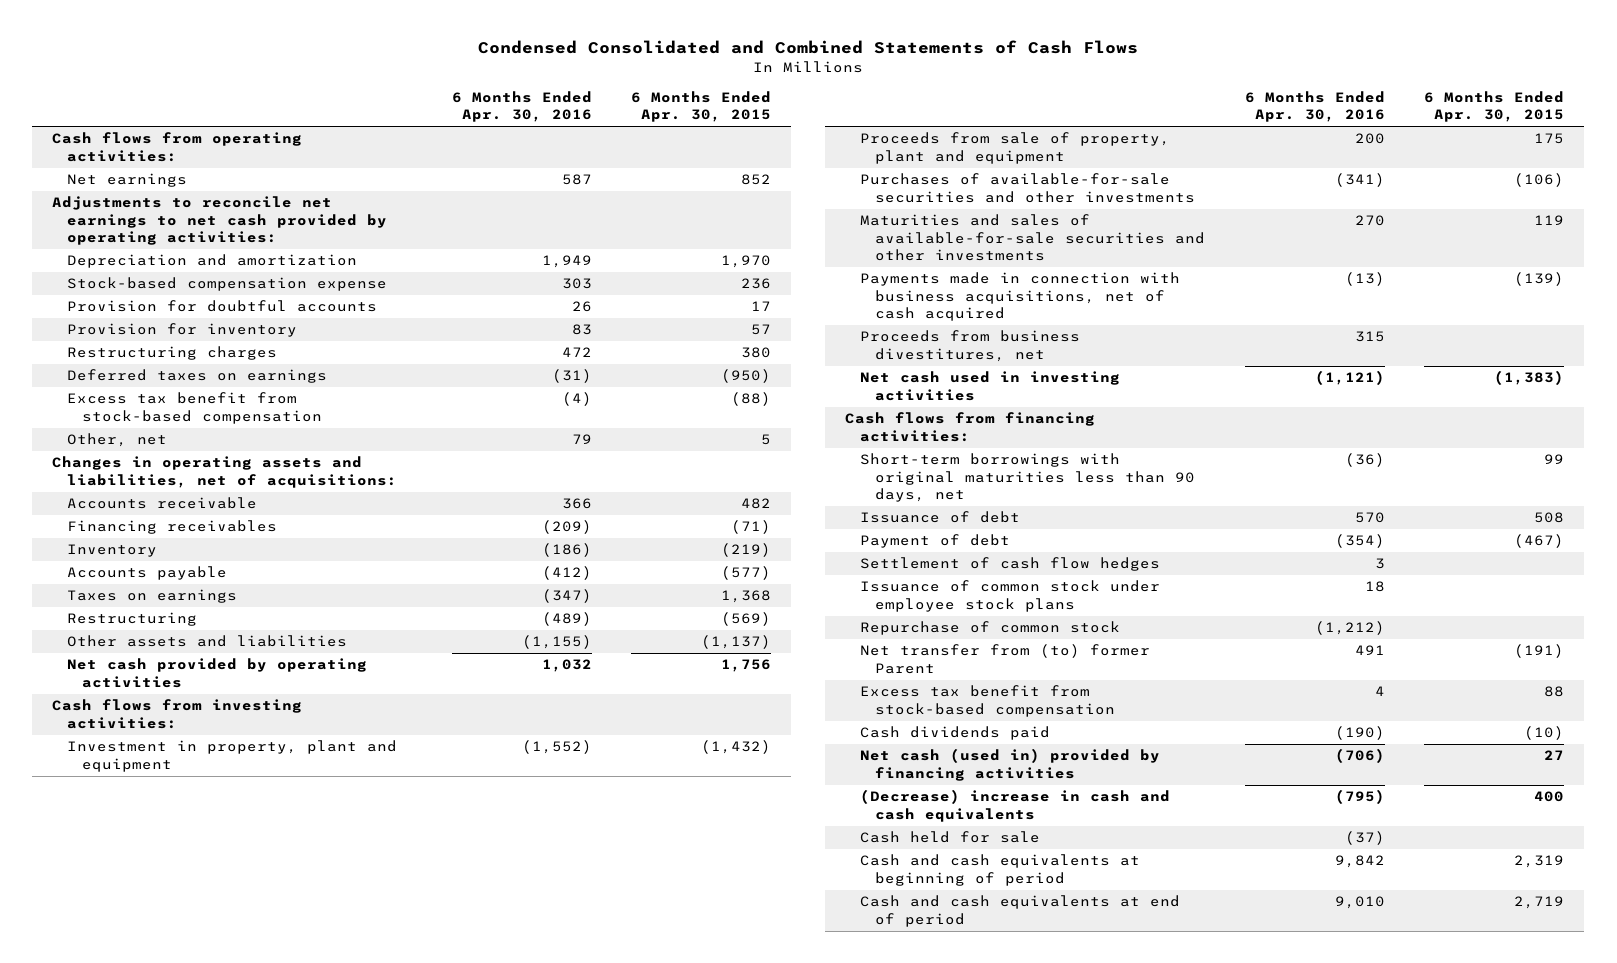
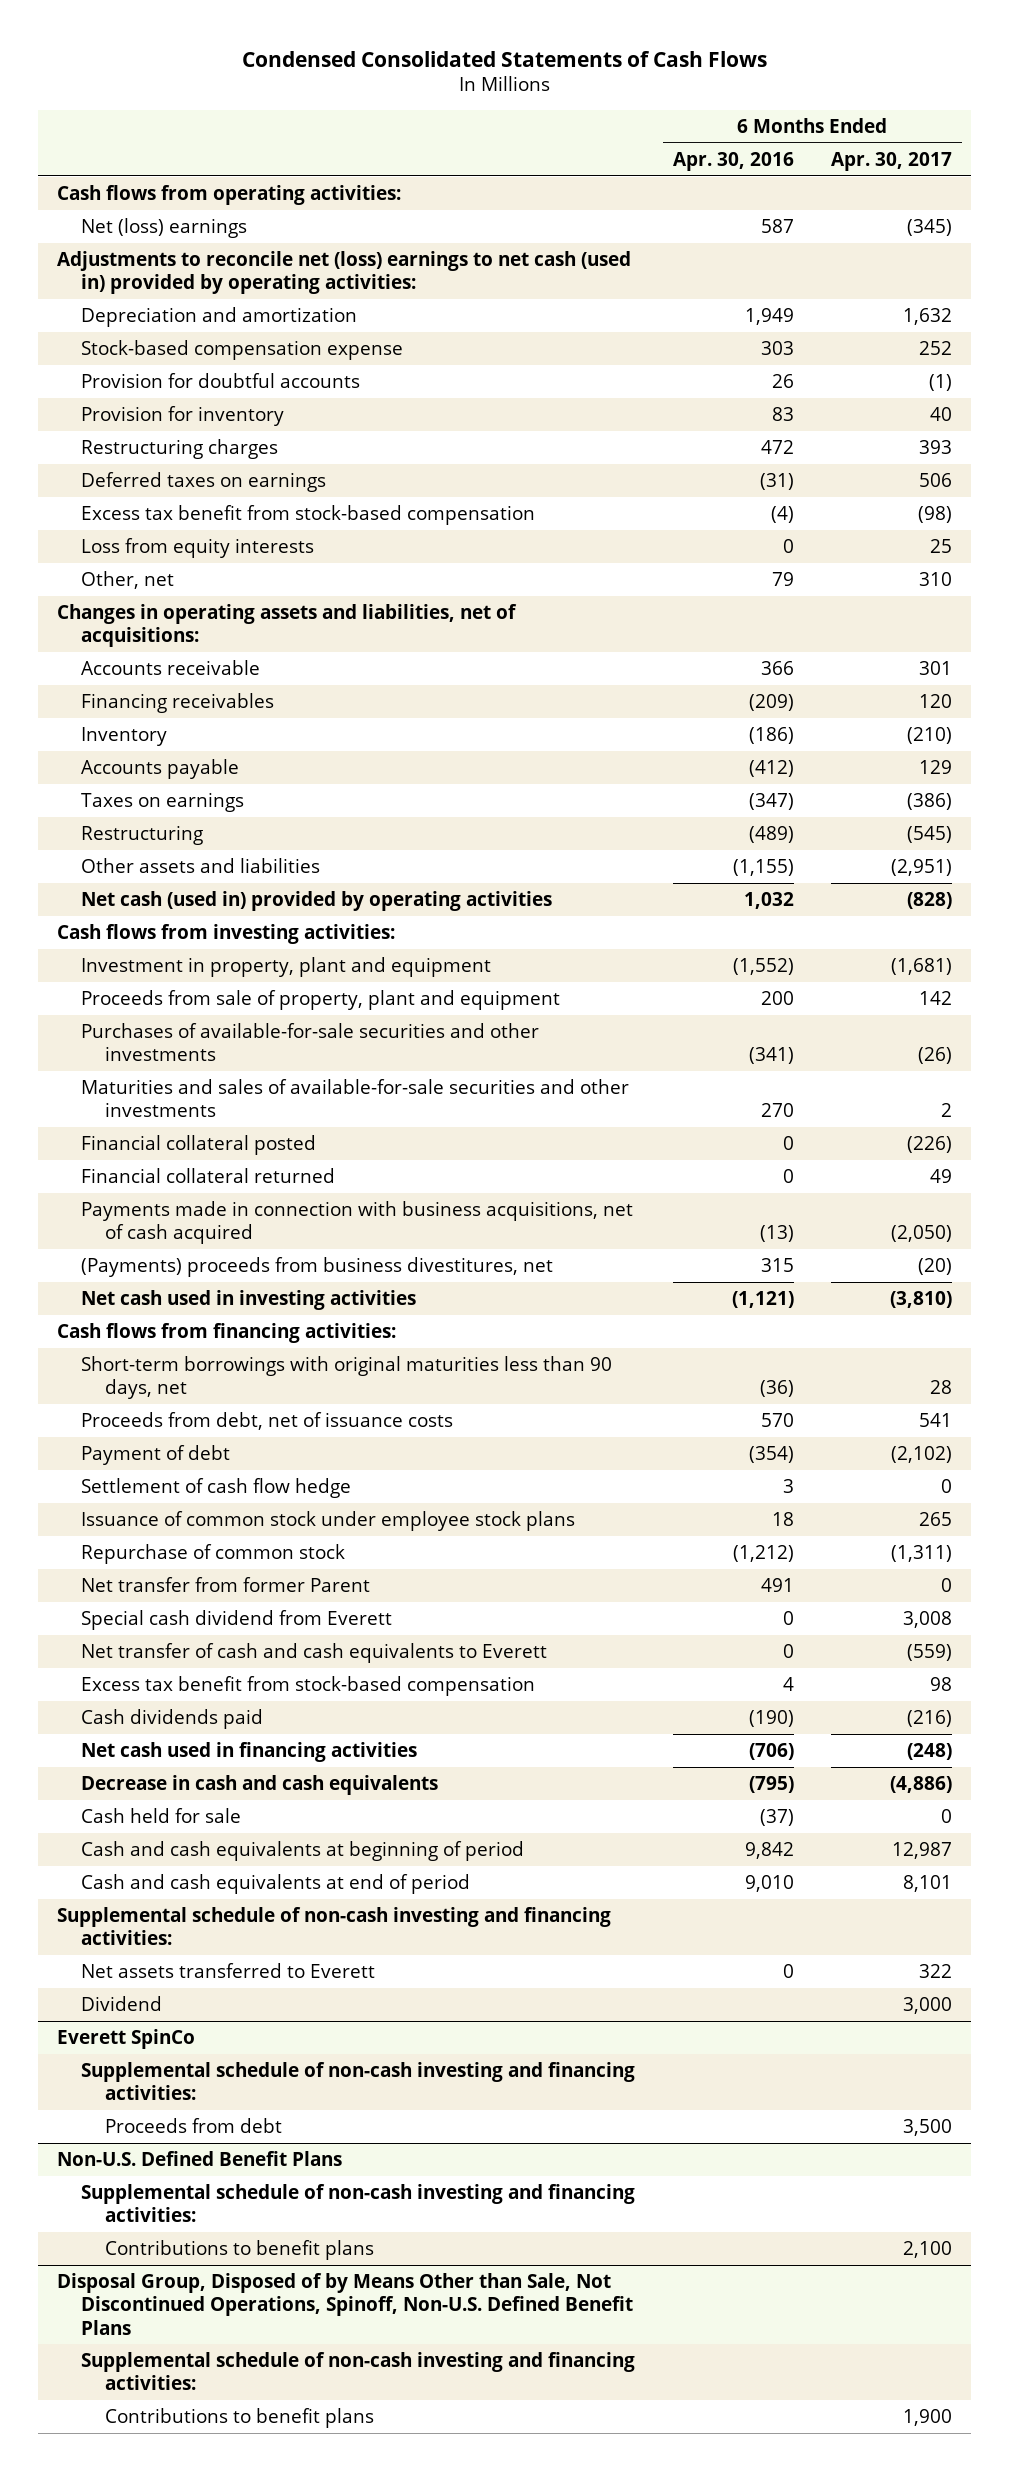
[478,40,1139,55] Condensed Consolidated and Combined Statements of Cash Flows -> [241,50,767,67] Condensed Consolidated Statements of Cash Flows
[631,90,772,123] 6 Months Ended Apr. 30, 2015 -> none
none -> [831,151,953,171] Apr. 30, 2017
[67,173,188,188] Net earnings -> [80,217,247,238] Net (loss) earnings
[52,196,388,246] Adjustments to reconcile net earnings to net cash provided by operating activities: -> [56,250,631,295] Adjustments to reconcile net (loss) earnings to net cash (used in) provided by operating activities:
none -> [80,537,314,558] Loss from equity interests
[67,658,368,688] Net cash provided by operating activities -> [80,890,552,911] Net cash (used in) provided by operating activities
none -> [80,1134,316,1155] Financial collateral posted
none -> [80,1167,335,1183] Financial collateral returned
[859,330,1080,362] Proceeds from business divestitures, net -> [80,1256,553,1277] (Payments) proceeds from business divestitures, net
[859,511,1020,524] Issuance of debt -> none
none -> [80,1411,453,1430] Proceeds from debt, net of issuance costs
[859,557,1160,572] Settlement of cash flow hedges -> [80,1477,351,1498] Settlement of cash flow hedge
[859,644,1150,674] Net transfer from (to) former Parent -> [80,1576,370,1592] Net transfer from former Parent
none -> [80,1609,392,1630] Special cash dividend from Everett
none -> [80,1642,547,1663] Net transfer of cash and cash equivalents to Everett
[859,748,1160,781] Net cash (used in) provided by financing activities -> [80,1741,417,1762] Net cash used in financing activities
[859,789,1170,822] (Decrease) increase in cash and cash equivalents -> [80,1774,438,1795] Decrease in cash and cash equivalents
none -> [56,1906,611,1946] Supplemental schedule of non-cash investing and financing activities:
none -> [80,1962,375,1978] Net assets transferred to Everett
none -> [80,1995,162,2011] Dividend
none -> [56,2028,195,2049] Everett SpinCo
none -> [80,2061,635,2101] Supplemental schedule of non-cash investing and financing activities:
none -> [105,2117,283,2133] Proceeds from debt
none -> [56,2150,342,2166] Non-U.S. Defined Benefit Plans
none -> [80,2183,635,2223] Supplemental schedule of non-cash investing and financing activities:
none -> [105,2239,375,2260] Contributions to benefit plans
none -> [56,2272,633,2335] Disposal Group, Disposed of by Means Other than Sale, Not Discontinued Operations, Spinoff, Non-U.S. Defined Benefit Plans
none -> [80,2351,635,2391] Supplemental schedule of non-cash investing and financing activities:
none -> [105,2407,375,2428] Contributions to benefit plans

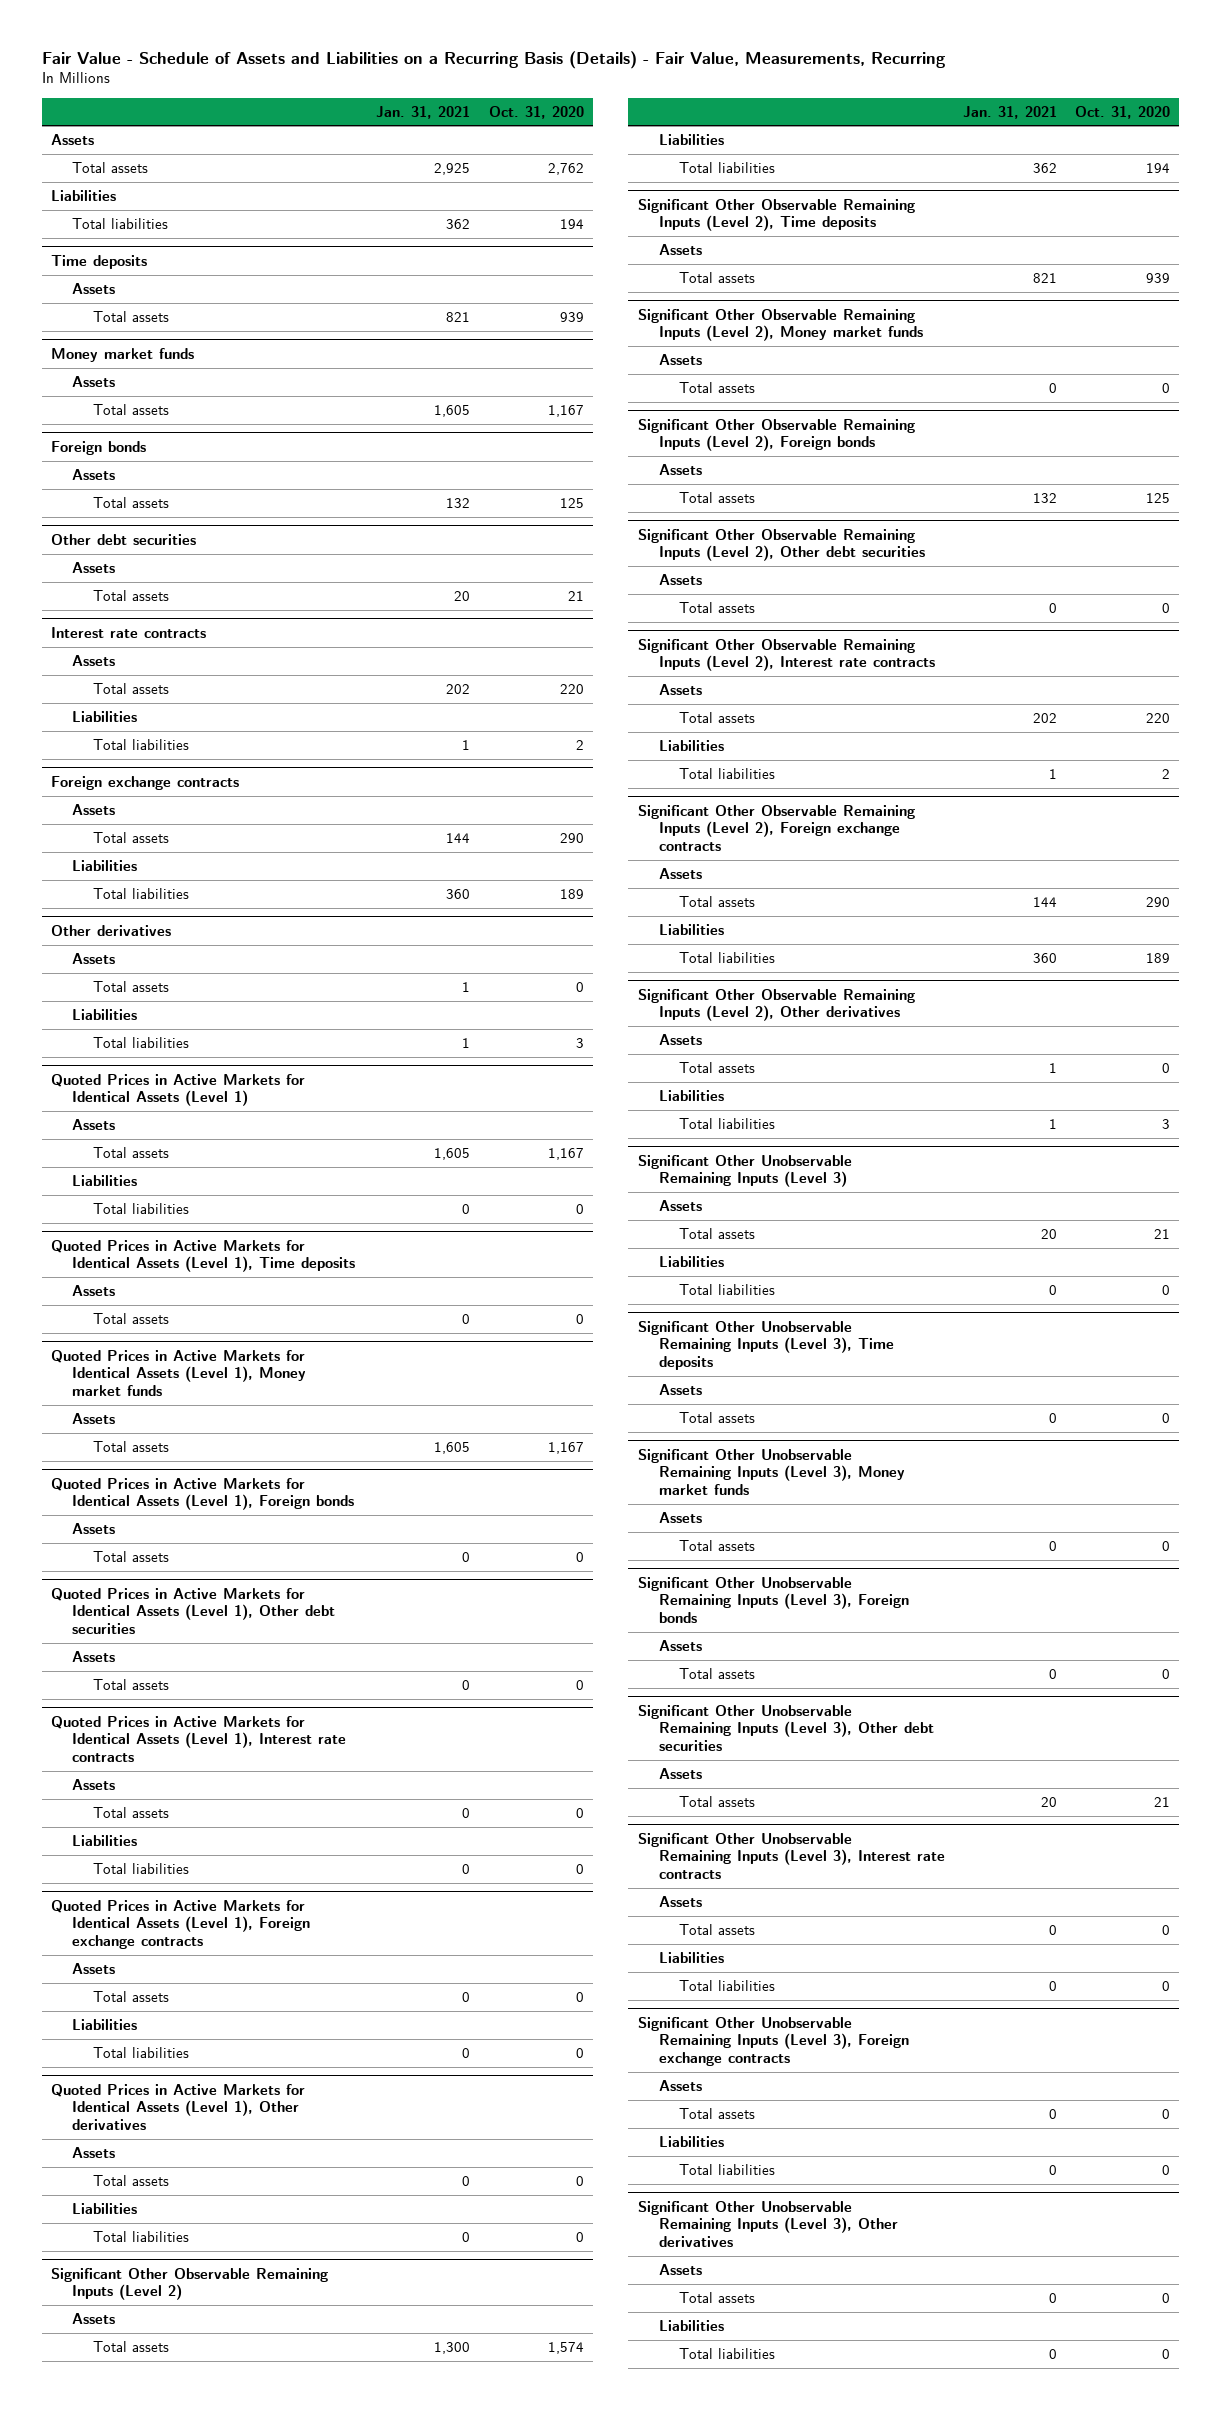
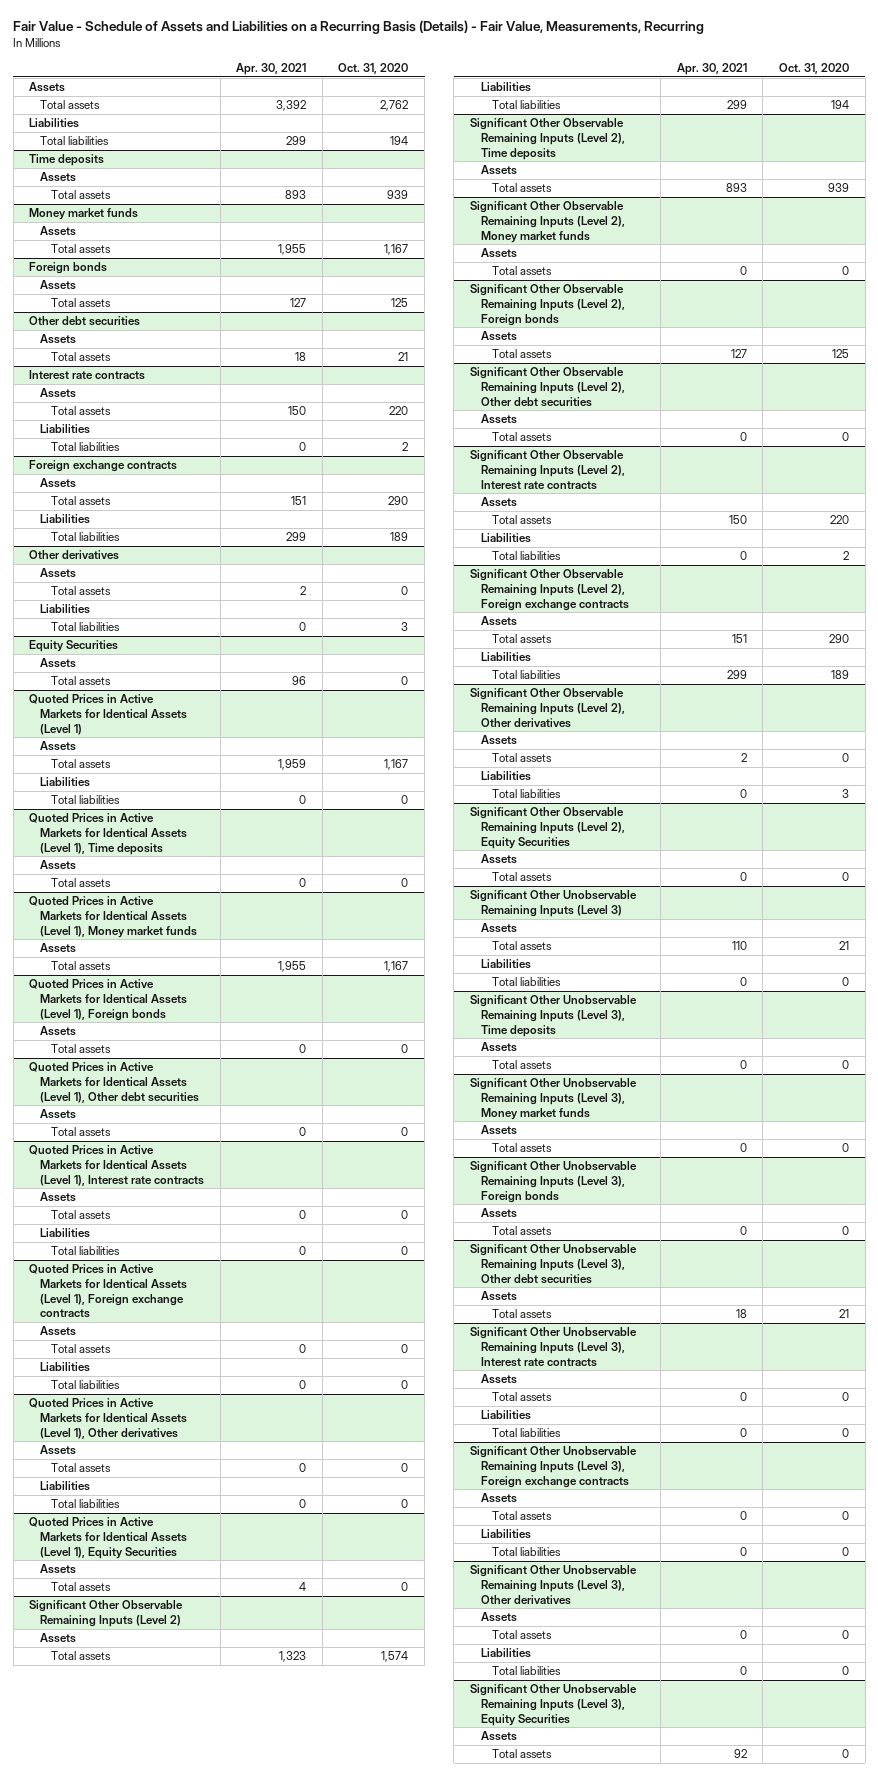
[376,105,471,119] Jan. 31, 2021 -> none
none -> [236,63,307,76] Apr. 30, 2021
none -> [29,640,119,653] Equity Securities
none -> [40,658,77,669] Assets
none -> [51,676,112,686] Total assets
none -> [29,1517,188,1559] Quoted Prices in Active Markets for Identical Assets (Level 1), Equity Securities
none -> [40,1564,77,1575] Assets
none -> [51,1582,112,1592] Total assets
none -> [469,807,625,849] Significant Other Observable Remaining Inputs (Level 2), Equity Securities
none -> [480,854,517,865] Assets
none -> [491,872,552,882] Total assets
none -> [469,1684,637,1726] Significant Other Unobservable Remaining Inputs (Level 3), Equity Securities
none -> [480,1731,517,1742] Assets
none -> [491,1749,552,1759] Total assets

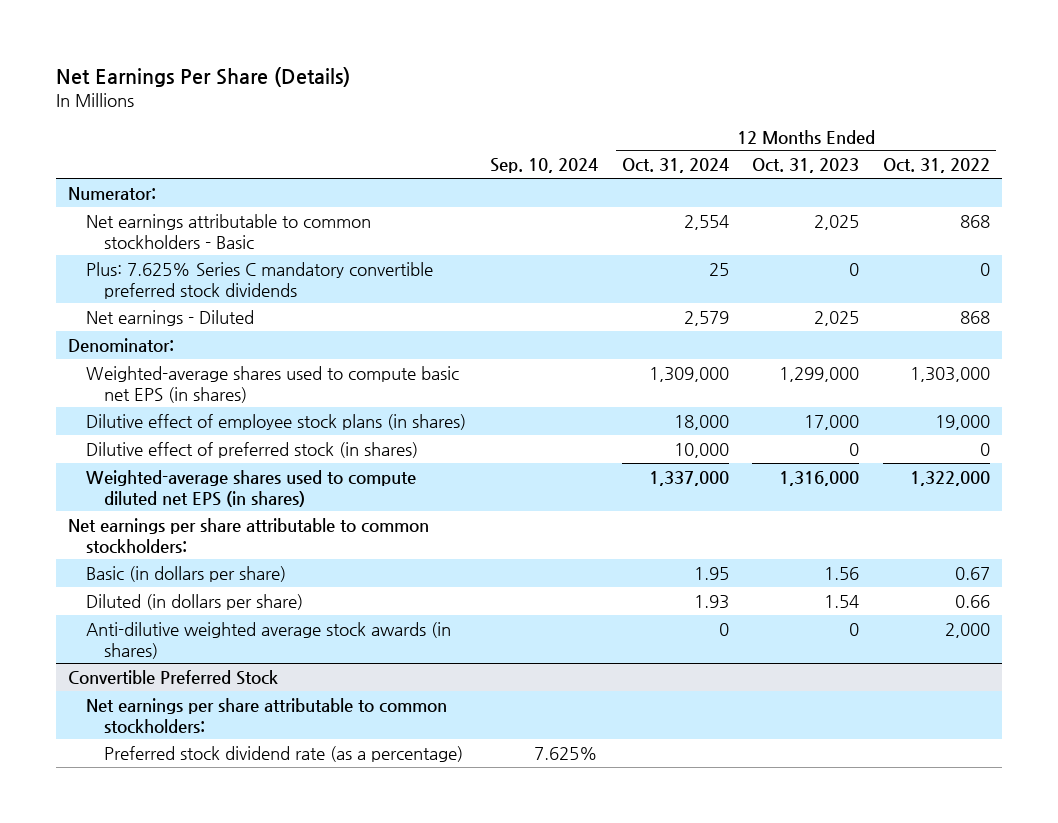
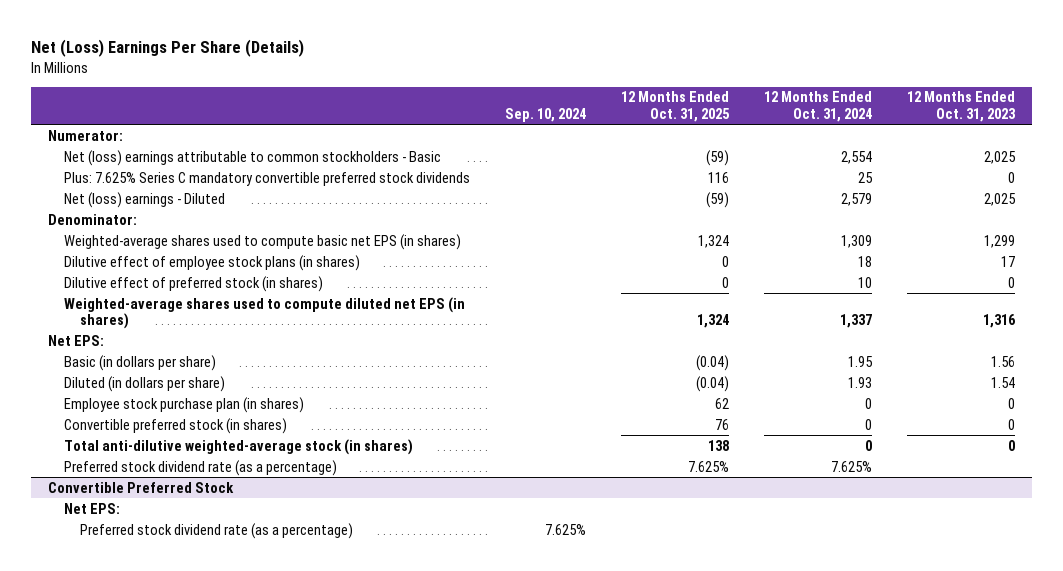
[56,66,351,87] Net Earnings Per Share (Details) -> [30,39,304,58] Net (Loss) Earnings Per Share (Details)
[883,158,991,174] Oct. 31, 2022 -> none
none -> [621,91,731,123] 12 Months Ended Oct. 31, 2025
[86,213,372,249] Net earnings attributable to common stockholders - Basic -> [64,149,442,166] Net (loss) earnings attributable to common stockholders - Basic
[86,309,255,326] Net earnings - Diluted -> [64,191,226,208] Net (loss) earnings - Diluted
[648,366,729,382] 1,309,000 -> [840,234,872,248] 1,309
[779,366,860,382] 1,299,000 -> [983,234,1015,248] 1,299
[673,414,729,430] 18,000 -> [857,255,872,267] 18
[804,414,860,430] 17,000 -> [1000,255,1015,267] 17
[673,442,729,458] 10,000 -> [857,276,872,288] 10
[648,470,729,486] 1,337,000 -> [839,314,872,329] 1,337
[779,470,860,486] 1,316,000 -> [982,314,1016,329] 1,316
[67,517,429,554] Net earnings per share attributable to common stockholders: -> [48,334,105,346] Net EPS:
none -> [64,396,305,413] Employee stock purchase plan (in shares)
none -> [64,417,288,434] Convertible preferred stock (in shares)
[86,621,452,659] Anti-dilutive weighted average stock awards (in shares) -> [64,438,414,455] Total anti-dilutive weighted-average stock (in shares)
none -> [64,459,338,476] Preferred stock dividend rate (as a percentage)
[86,697,448,734] Net earnings per share attributable to common stockholders: -> [64,502,121,514] Net EPS:

